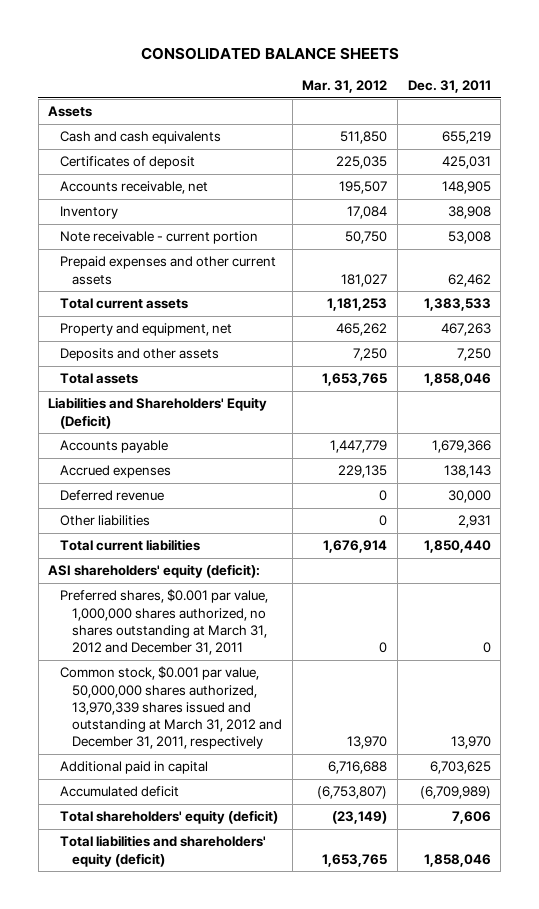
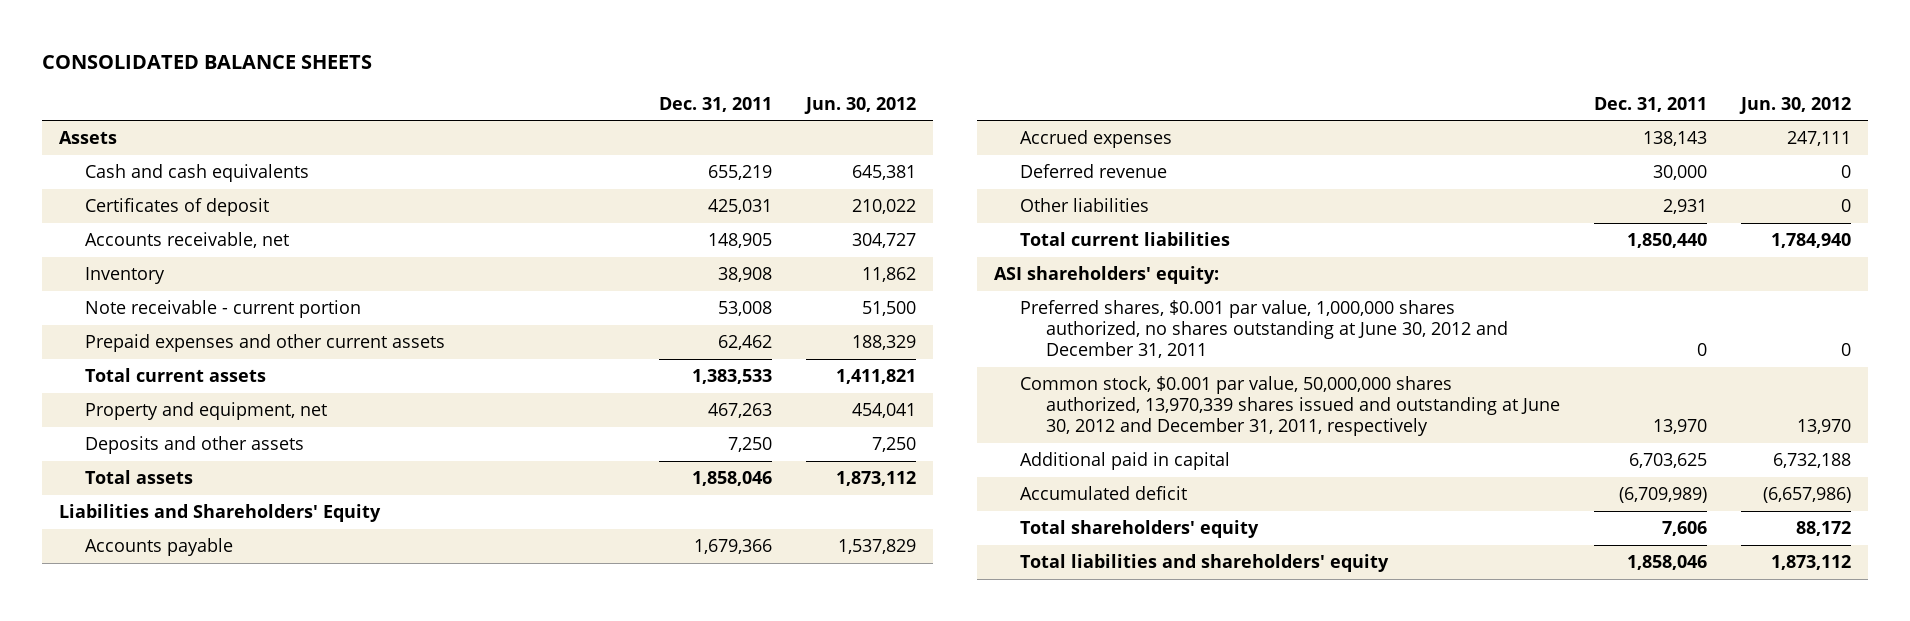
[302,79,388,93] Mar. 31, 2012 -> none
none -> [804,96,917,114] Jun. 30, 2012
[48,397,268,429] Liabilities and Shareholders' Equity (Deficit) -> [58,504,381,523] Liabilities and Shareholders' Equity
[48,564,261,579] ASI shareholders' equity (deficit): -> [994,266,1220,285] ASI shareholders' equity:
[60,589,269,656] Preferred shares, $0.001 par value, 1,000,000 shares authorized, no shares outstanding at March 31, 2012 and December 31, 2011 -> [1020,300,1509,359] Preferred shares, $0.001 par value, 1,000,000 shares authorized, no shares outstanding at June 30, 2012 and December 31, 2011
[60,666,283,750] Common stock, $0.001 par value, 50,000,000 shares authorized, 13,970,339 shares issued and outstanding at March 31, 2012 and December 31, 2011, respectively -> [1020,376,1561,437] Common stock, $0.001 par value, 50,000,000 shares authorized, 13,970,339 shares issued and outstanding at June 30, 2012 and December 31, 2011, respectively
[60,810,279,825] Total shareholders' equity (deficit) -> [1020,520,1260,539] Total shareholders' equity
[60,835,267,867] Total liabilities and shareholders' equity (deficit) -> [1020,554,1390,573] Total liabilities and shareholders' equity

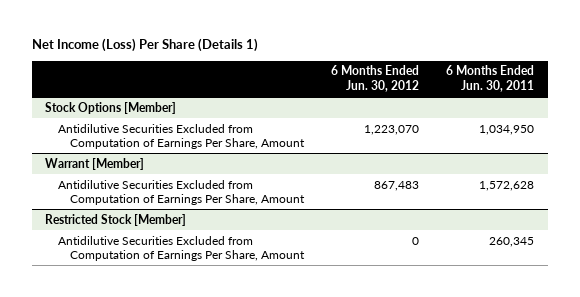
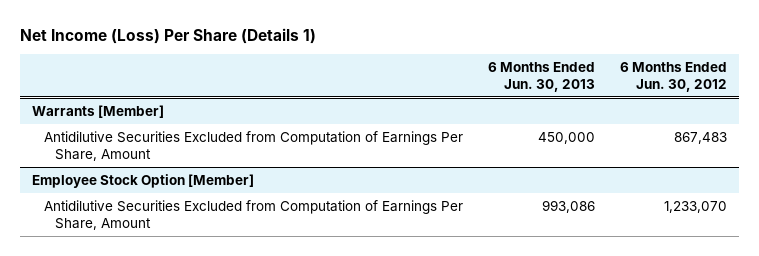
[446,65,535,92] 6 Months Ended Jun. 30, 2011 -> none
none -> [487,61,595,93] 6 Months Ended Jun. 30, 2013
[45,101,177,114] Stock Options [Member] -> none
[57,123,306,149] Antidilutive Securities Excluded from Computation of Earnings Per Share, Amount -> none
[45,157,145,170] Warrant [Member] -> [32,104,165,118] Warrants [Member]
[45,213,187,226] Restricted Stock [Member] -> none
none -> [32,173,255,188] Employee Stock Option [Member]
[412,236,420,245] 0 -> [663,200,727,213] 1,233,070

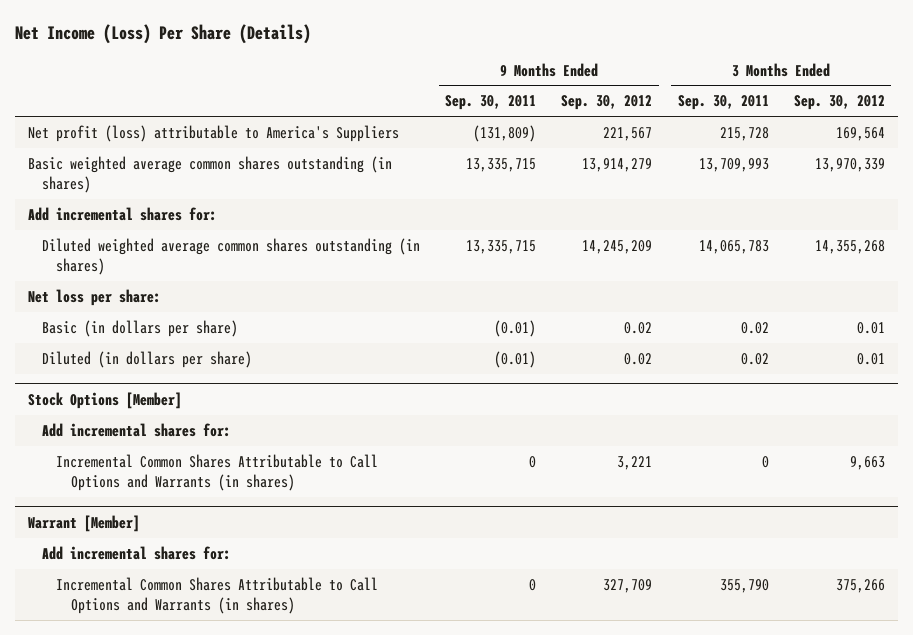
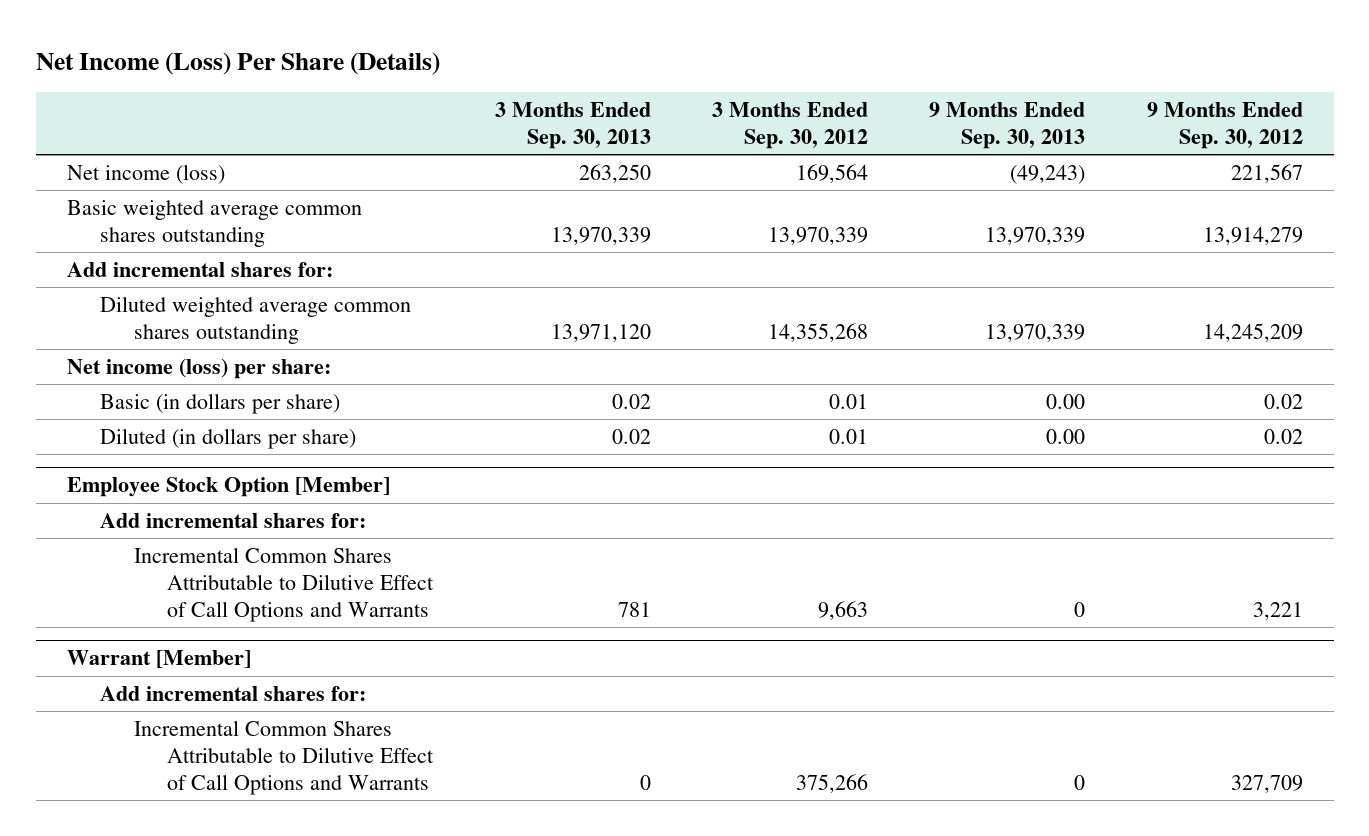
[445,95,537,111] Sep. 30, 2011 -> none
[677,95,769,111] Sep. 30, 2011 -> none
none -> [494,101,651,149] 3 Months Ended Sep. 30, 2013
none -> [929,101,1086,149] 9 Months Ended Sep. 30, 2013
[27,124,399,142] Net profit (loss) attributable to America's Suppliers -> [66,163,225,184] Net income (loss)
[27,155,392,193] Basic weighted average common shares outstanding (in shares) -> [66,199,362,247] Basic weighted average common shares outstanding
[41,237,420,275] Diluted weighted average common shares outstanding (in shares) -> [100,295,412,344] Diluted weighted average common shares outstanding
[27,288,161,306] Net loss per share: -> [66,357,331,379] Net income (loss) per share:
[27,391,182,409] Stock Options [Member] -> [66,477,390,498] Employee Stock Option [Member]
[56,453,379,491] Incremental Common Shares Attributable to Call Options and Warrants (in shares) -> [133,546,435,622] Incremental Common Shares Attributable to Dilutive Effect of Call Options and Warrants
[56,576,379,614] Incremental Common Shares Attributable to Call Options and Warrants (in shares) -> [133,719,435,795] Incremental Common Shares Attributable to Dilutive Effect of Call Options and Warrants

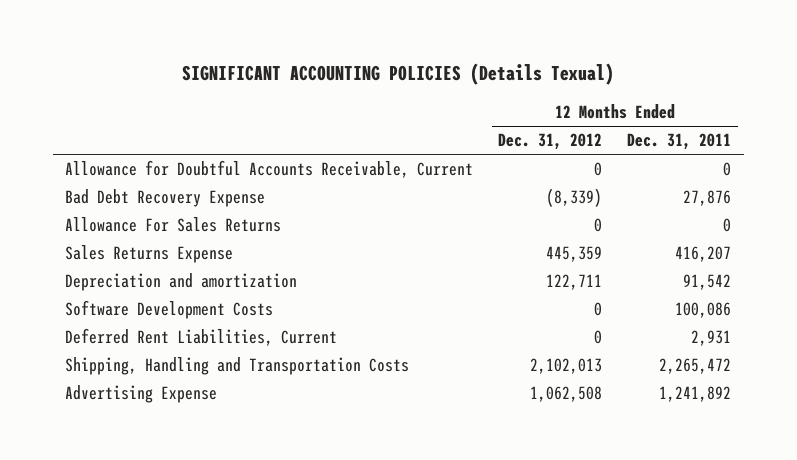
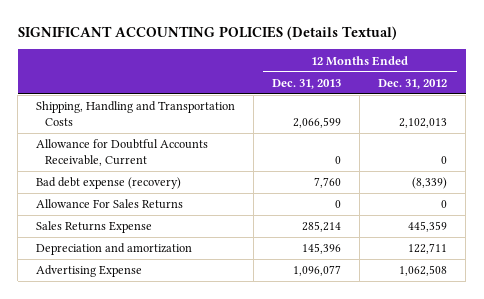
[182,63,615,86] SIGNIFICANT ACCOUNTING POLICIES (Details Texual) -> [17,25,397,40] SIGNIFICANT ACCOUNTING POLICIES (Details Textual)
[627,133,732,151] Dec. 31, 2011 -> none
none -> [272,78,342,89] Dec. 31, 2013
[65,357,410,376] Shipping, Handling and Transportation Costs -> [36,101,236,127] Shipping, Handling and Transportation Costs
[65,189,266,208] Bad Debt Recovery Expense -> [36,177,182,190] Bad debt expense (recovery)
[65,300,274,320] Software Development Costs -> none
[65,328,338,347] Deferred Rent Liabilities, Current -> none

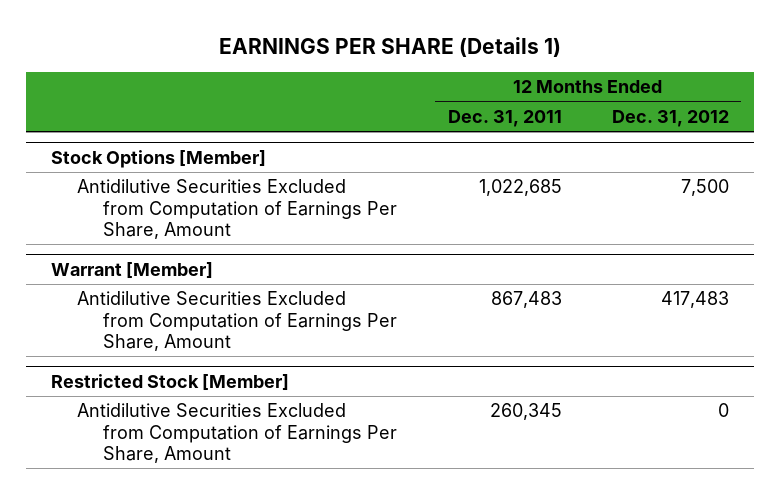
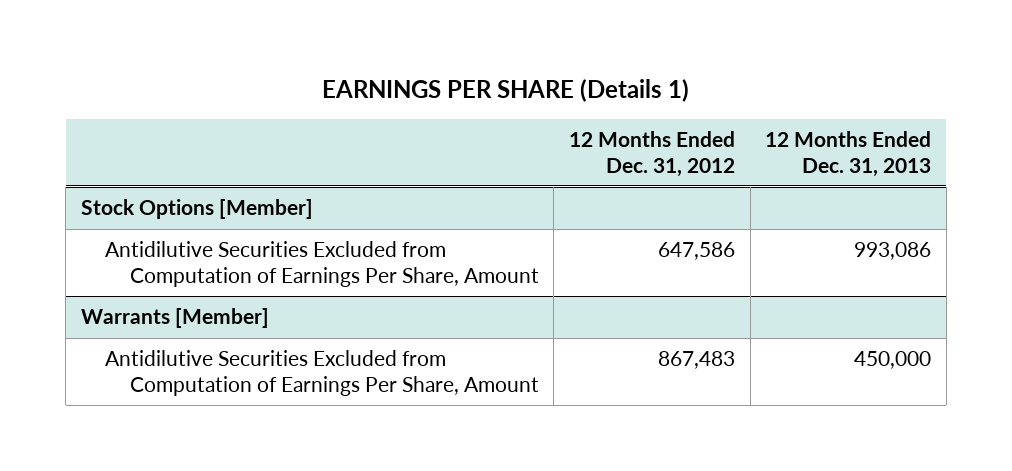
[447,109,562,127] Dec. 31, 2011 -> none
none -> [765,131,932,177] 12 Months Ended Dec. 31, 2013
[50,373,289,391] Restricted Stock [Member] -> none
[77,403,398,463] Antidilutive Securities Excluded from Computation of Earnings Per Share, Amount -> none
[680,179,729,197] 7,500 -> [658,242,736,261] 647,586
[50,261,213,279] Warrant [Member] -> [81,308,270,329] Warrants [Member]
[660,291,729,309] 417,483 -> [658,351,736,370] 867,483

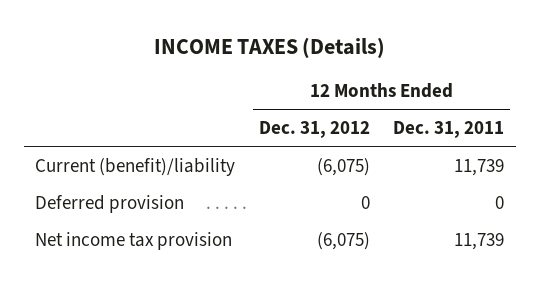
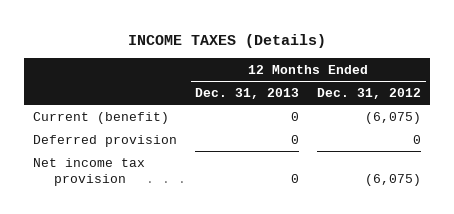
[393,121,505,139] Dec. 31, 2011 -> none
none -> [195,88,300,100] Dec. 31, 2013
[35,157,236,176] Current (benefit)/liability -> [33,112,170,125] Current (benefit)

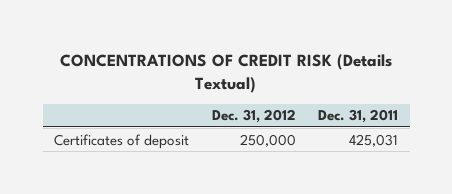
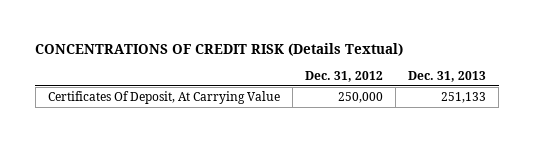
[318,109,399,124] Dec. 31, 2011 -> none
none -> [408,70,487,82] Dec. 31, 2013
[54,133,190,149] Certificates of deposit -> [48,91,281,105] Certificates Of Deposit, At Carrying Value

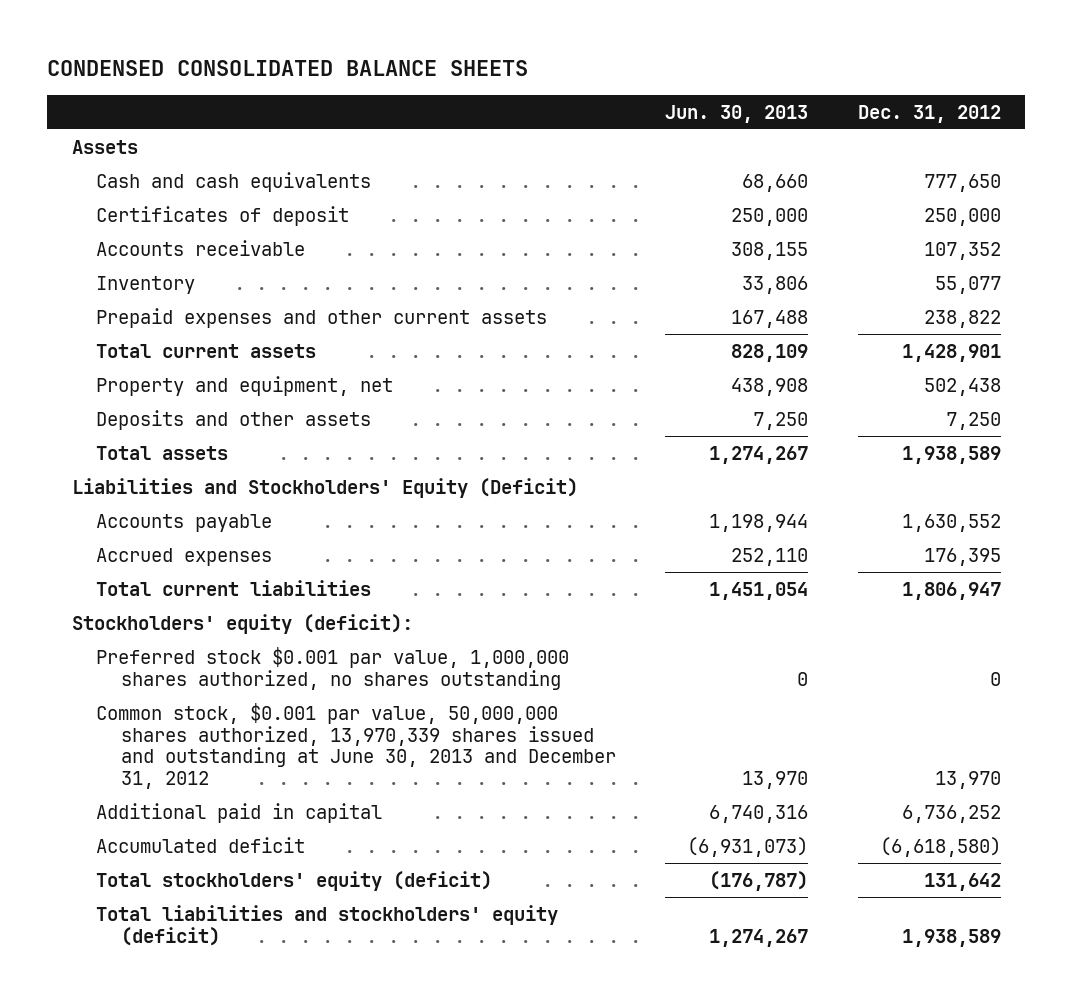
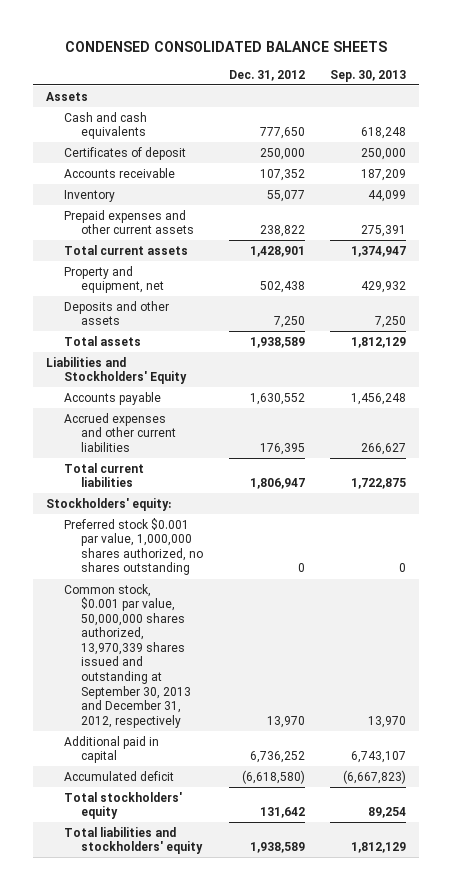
[665,104,809,123] Jun. 30, 2013 -> none
none -> [330,69,407,82] Sep. 30, 2013
[71,477,578,498] Liabilities and Stockholders' Equity (Deficit) -> [46,356,187,385] Liabilities and Stockholders' Equity
[96,547,273,566] Accrued expenses -> [63,412,177,452] Accrued expenses and other current liabilities
[71,613,413,634] Stockholders' equity (deficit): -> [46,497,172,511] Stockholders' equity:
[96,702,616,789] Common stock, $0.001 par value, 50,000,000 shares authorized, 13,970,339 shares issued and outstanding at June 30, 2013 and December 31, 2012 -> [63,583,192,728] Common stock, $0.001 par value, 50,000,000 shares authorized, 13,970,339 shares issued and outstanding at September 30, 2013 and December 31, 2012, respectively
[96,870,493,891] Total stockholders' equity (deficit) -> [63,791,182,820] Total stockholders' equity
[96,904,559,946] Total liabilities and stockholders' equity (deficit) -> [63,826,204,855] Total liabilities and stockholders' equity

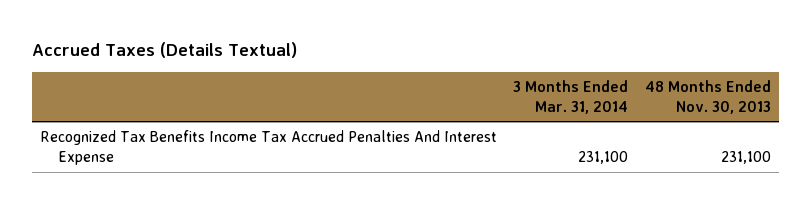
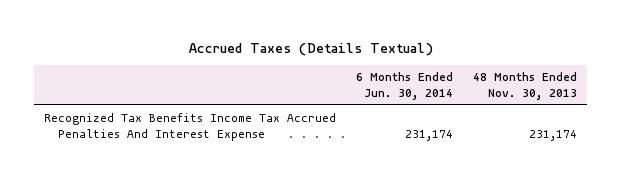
[513,79,629,114] 3 Months Ended Mar. 31, 2014 -> none
none -> [356,72,454,100] 6 Months Ended Jun. 30, 2014
[720,151,771,165] 231,100 -> [529,129,578,141] 231,174

